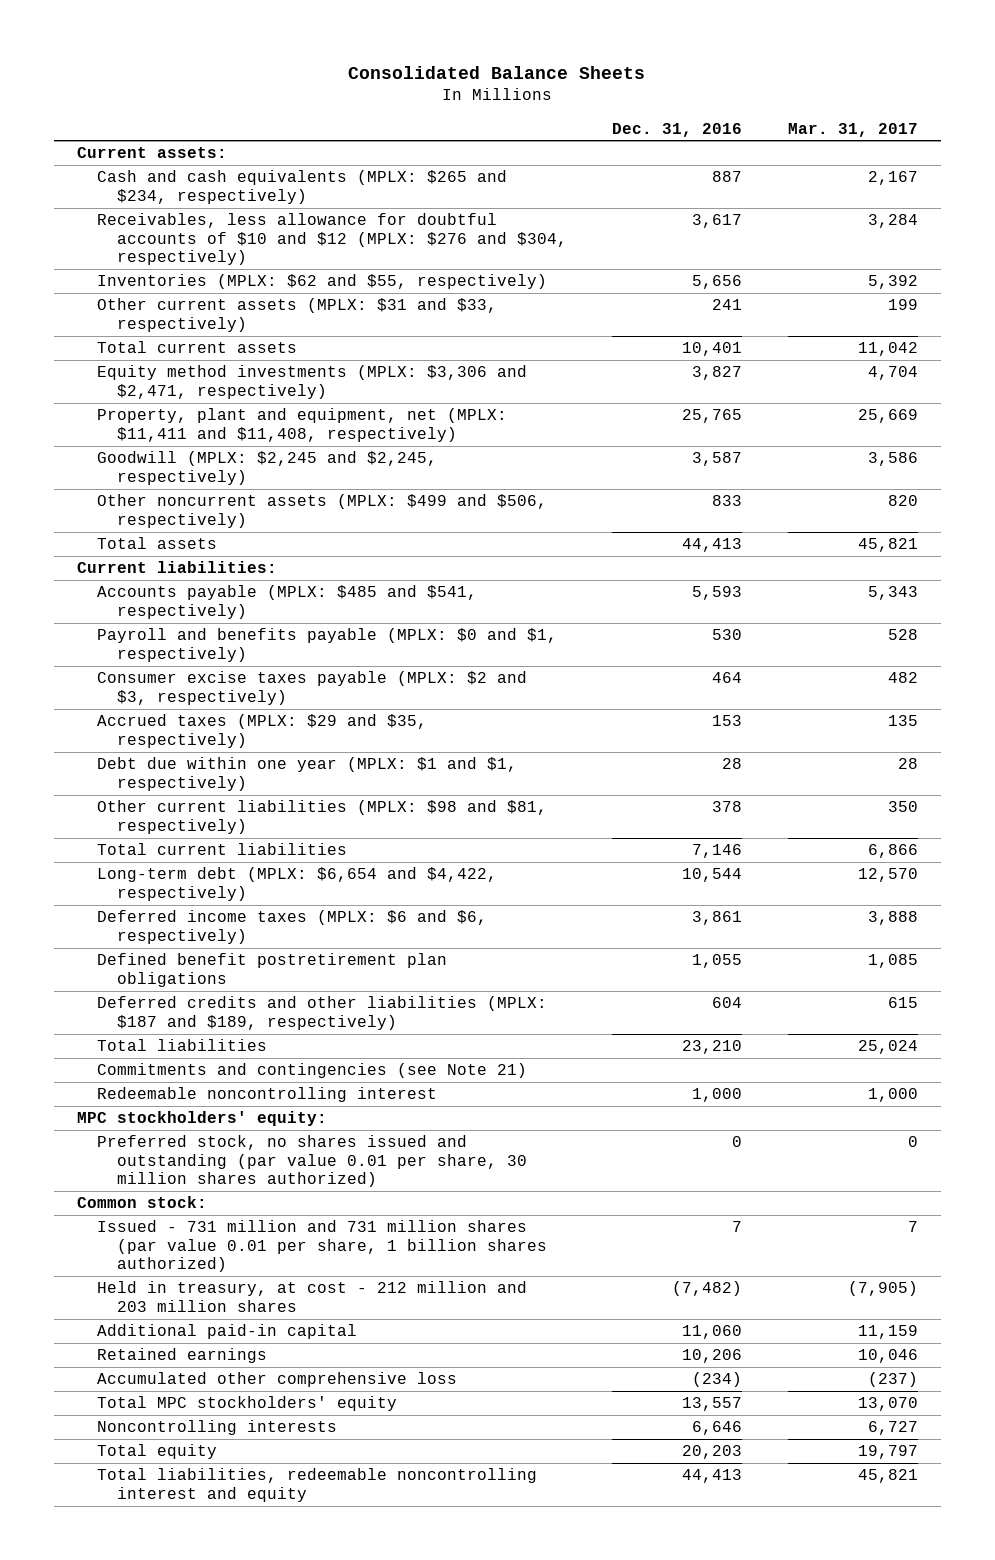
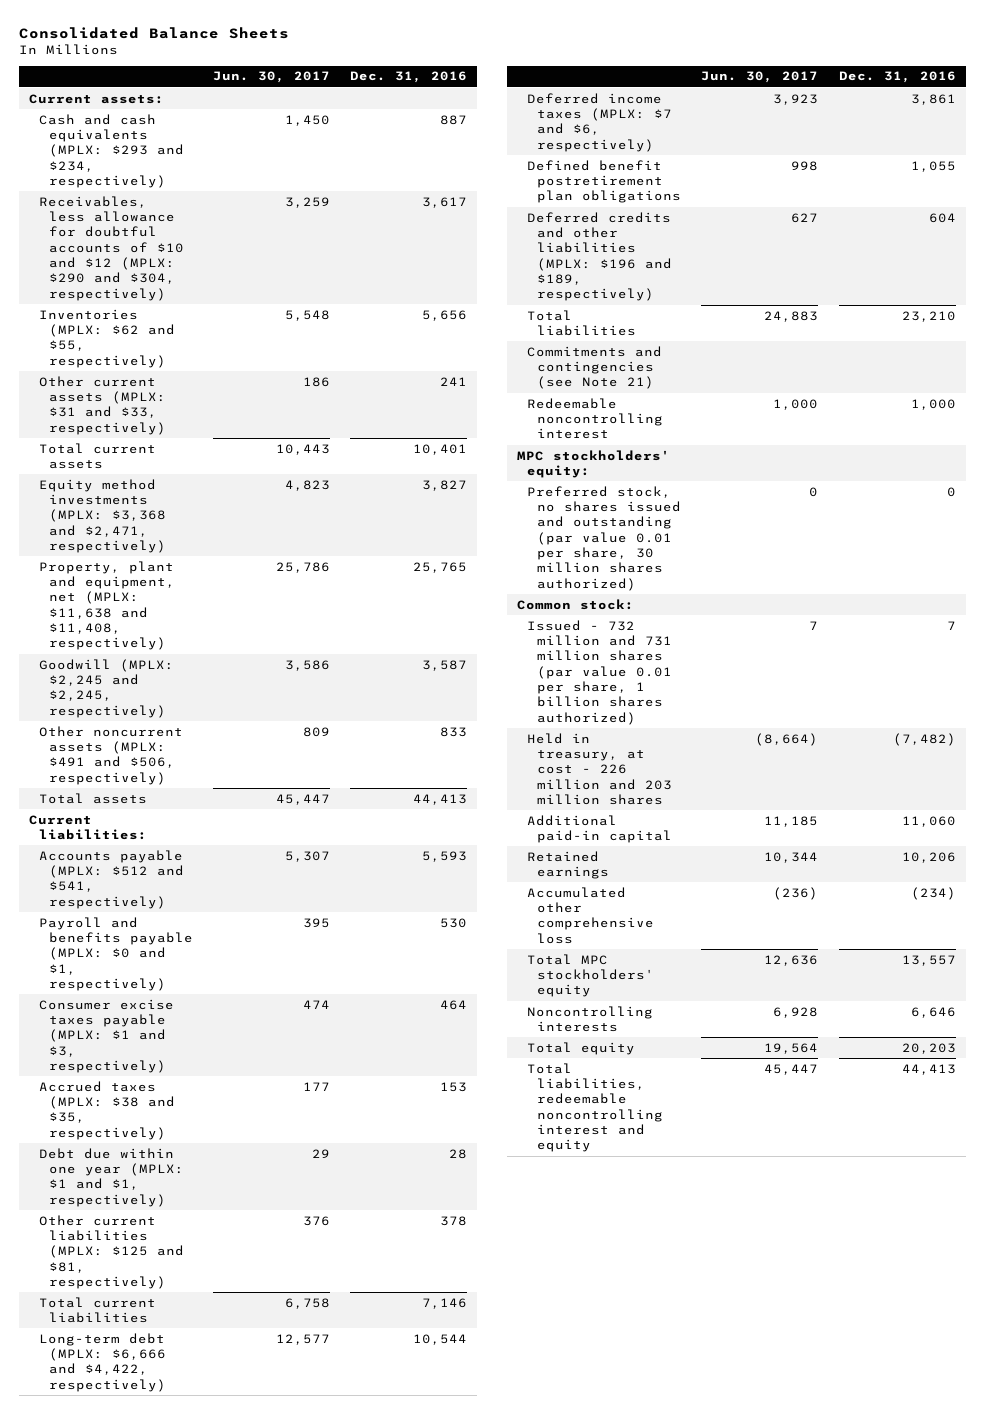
[787,122,918,137] Mar. 31, 2017 -> none
none -> [213,71,331,84] Jun. 30, 2017
[97,170,508,204] Cash and cash equivalents (MPLX: $265 and $234, respectively) -> [39,113,184,188] Cash and cash equivalents (MPLX: $293 and $234, respectively)
[97,213,567,266] Receivables, less allowance for doubtful accounts of $10 and $12 (MPLX: $276 and $304, respectively) -> [39,195,184,301] Receivables, less allowance for doubtful accounts of $10 and $12 (MPLX: $290 and $304, respectively)
[97,365,528,399] Equity method investments (MPLX: $3,306 and $2,471, respectively) -> [39,478,166,553] Equity method investments (MPLX: $3,368 and $2,471, respectively)
[97,408,508,442] Property, plant and equipment, net (MPLX: $11,411 and $11,408, respectively) -> [39,560,175,651] Property, plant and equipment, net (MPLX: $11,638 and $11,408, respectively)
[97,494,548,528] Other noncurrent assets (MPLX: $499 and $506, respectively) -> [39,725,184,785] Other noncurrent assets (MPLX: $491 and $506, respectively)
[97,585,478,619] Accounts payable (MPLX: $485 and $541, respectively) -> [39,849,184,909] Accounts payable (MPLX: $512 and $541, respectively)
[97,671,528,705] Consumer excise taxes payable (MPLX: $2 and $3, respectively) -> [39,998,175,1073] Consumer excise taxes payable (MPLX: $1 and $3, respectively)
[97,714,428,748] Accrued taxes (MPLX: $29 and $35, respectively) -> [39,1080,175,1140] Accrued taxes (MPLX: $38 and $35, respectively)
[97,800,548,834] Other current liabilities (MPLX: $98 and $81, respectively) -> [39,1214,184,1289] Other current liabilities (MPLX: $125 and $81, respectively)
[97,867,498,901] Long-term debt (MPLX: $6,654 and $4,422, respectively) -> [39,1332,166,1392] Long-term debt (MPLX: $6,666 and $4,422, respectively)
[97,910,488,944] Deferred income taxes (MPLX: $6 and $6, respectively) -> [527,92,673,152] Deferred income taxes (MPLX: $7 and $6, respectively)
[97,996,548,1030] Deferred credits and other liabilities (MPLX: $187 and $189, respectively) -> [527,211,673,302] Deferred credits and other liabilities (MPLX: $196 and $189, respectively)
[97,1220,547,1273] Issued - 731 million and 731 million shares (par value 0.01 per share, 1 billion shares authorized) -> [527,619,673,725] Issued - 732 million and 731 million shares (par value 0.01 per share, 1 billion shares authorized)
[97,1281,528,1312] Held in treasury, at cost - 212 million and 203 million shares -> [527,732,673,805] Held in treasury, at cost - 226 million and 203 million shares

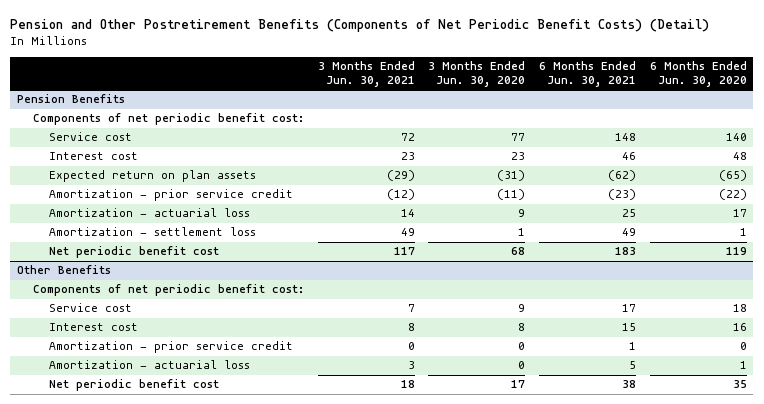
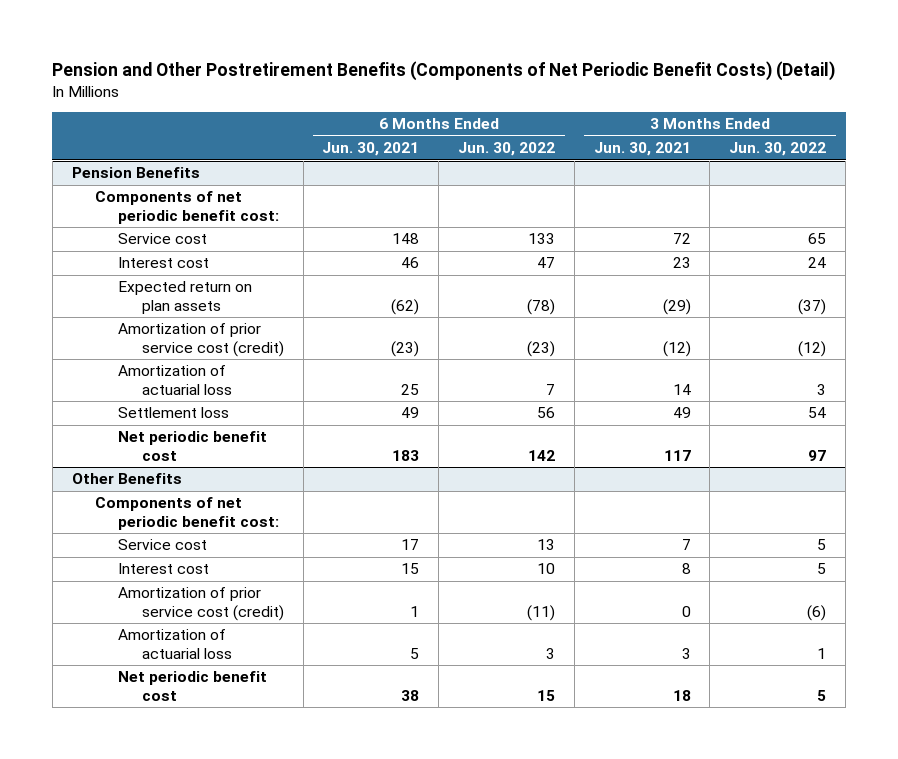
[428,61,526,88] 3 Months Ended Jun. 30, 2020 -> none
[649,61,747,88] 6 Months Ended Jun. 30, 2020 -> none
none -> [458,142,556,157] Jun. 30, 2022
none -> [729,142,827,157] Jun. 30, 2022
[49,189,294,202] Amortization - prior service credit -> [118,323,284,357] Amortization of prior service cost (credit)
[49,208,251,218] Amortization - actuarial loss -> [118,365,232,395] Amortization of actuarial loss
[49,227,257,237] Amortization - settlement loss -> [118,407,230,419] Settlement loss
[49,341,294,354] Amortization - prior service credit -> [118,587,284,621] Amortization of prior service cost (credit)
[49,360,251,370] Amortization - actuarial loss -> [118,629,232,659] Amortization of actuarial loss

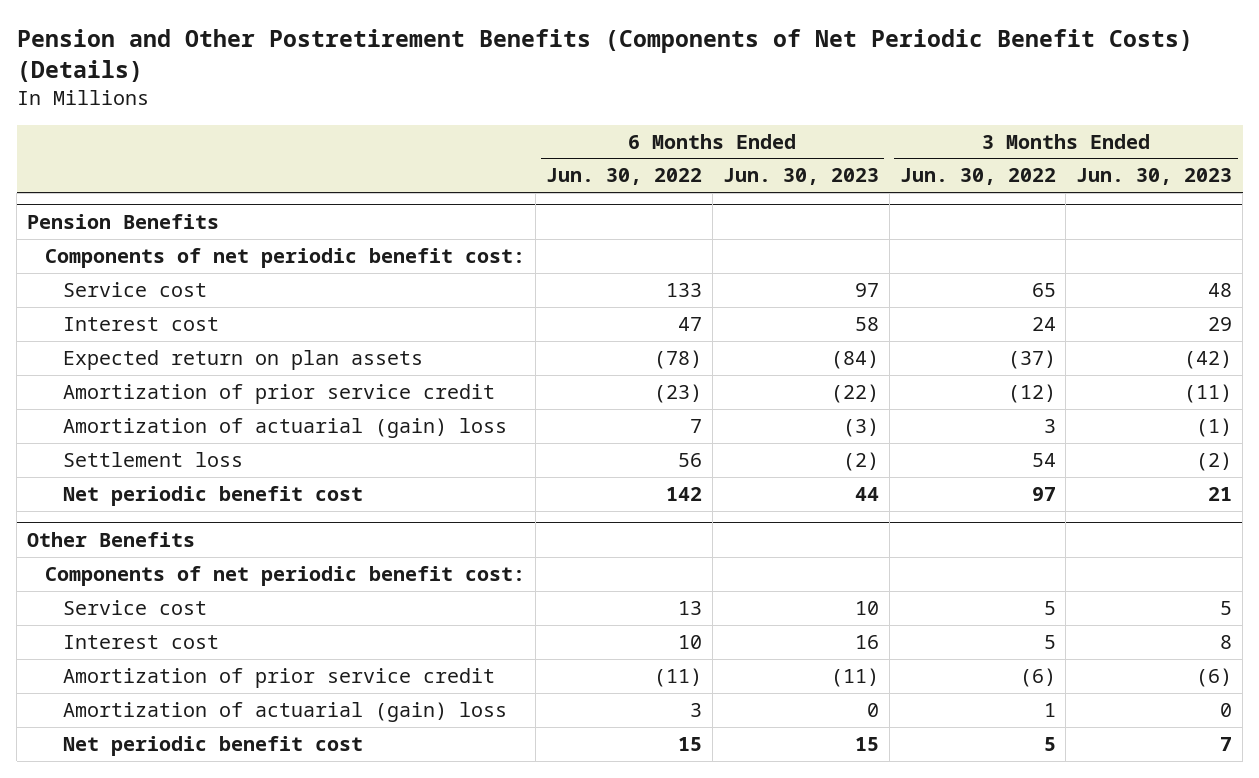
[52,60,836,81] Pension and Other Postretirement Benefits (Components of Net Periodic Benefit Costs) (Detail) -> [16,29,1193,83] Pension and Other Postretirement Benefits (Components of Net Periodic Benefit Costs) (Details)
[322,142,420,157] Jun. 30, 2021 -> none
[593,142,691,157] Jun. 30, 2021 -> none
none -> [722,168,879,186] Jun. 30, 2023
none -> [1076,168,1233,186] Jun. 30, 2023
[118,323,284,357] Amortization of prior service cost (credit) -> [62,384,495,405] Amortization of prior service credit
[118,365,232,395] Amortization of actuarial loss -> [62,418,507,439] Amortization of actuarial (gain) loss
[118,587,284,621] Amortization of prior service cost (credit) -> [62,668,495,689] Amortization of prior service credit
[118,629,232,659] Amortization of actuarial loss -> [62,702,507,723] Amortization of actuarial (gain) loss

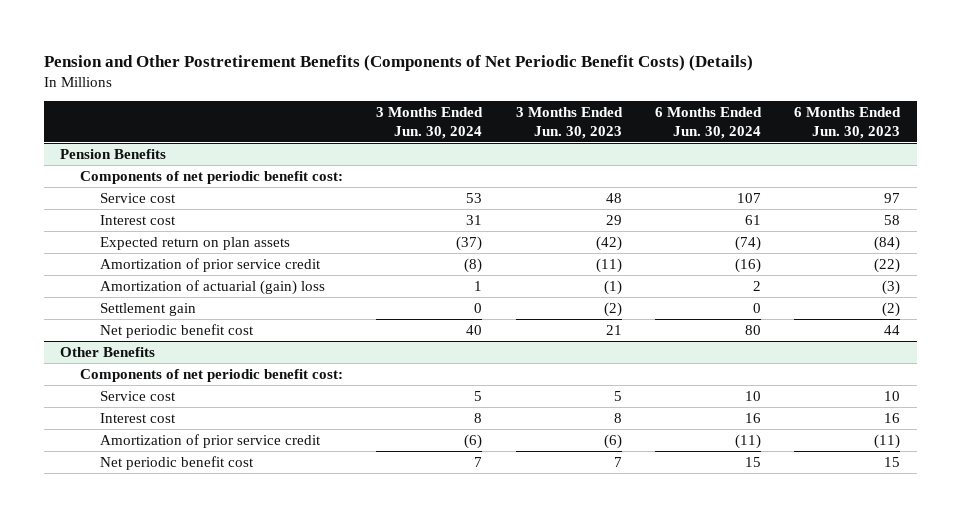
[545,168,702,186] Jun. 30, 2022 -> none
[899,168,1056,186] Jun. 30, 2022 -> none
none -> [376,107,484,139] 3 Months Ended Jun. 30, 2024
none -> [654,107,762,139] 6 Months Ended Jun. 30, 2024
[62,452,243,468] Settlement loss -> [100,302,197,316] Settlement gain
[62,702,507,723] Amortization of actuarial (gain) loss -> none

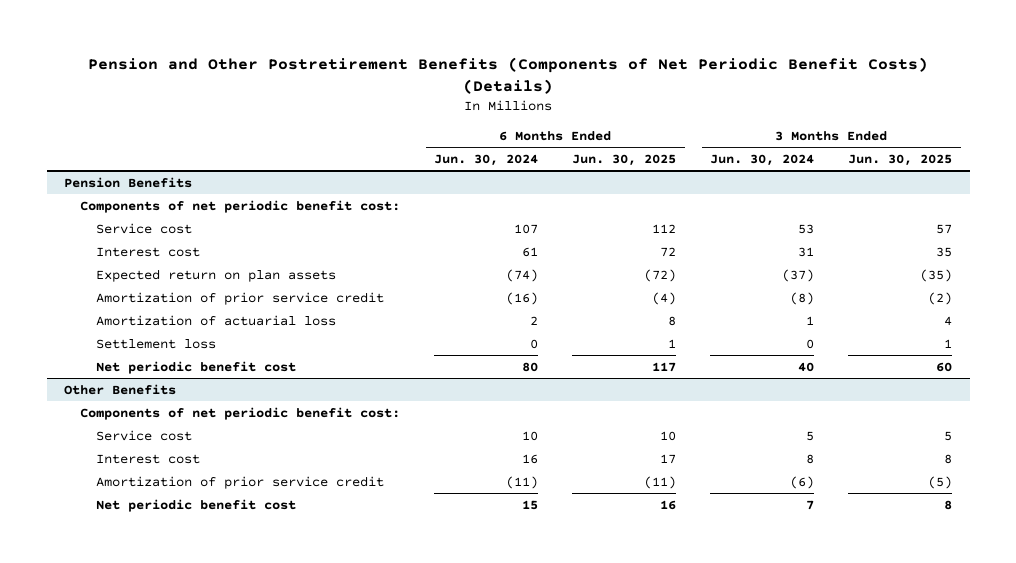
[515,107,623,139] 3 Months Ended Jun. 30, 2023 -> none
[794,107,902,139] 6 Months Ended Jun. 30, 2023 -> none
none -> [572,153,677,166] Jun. 30, 2025
none -> [848,153,953,166] Jun. 30, 2025
[100,279,326,295] Amortization of actuarial (gain) loss -> [96,314,337,326] Amortization of actuarial loss
[100,302,197,316] Settlement gain -> [96,338,217,349] Settlement loss

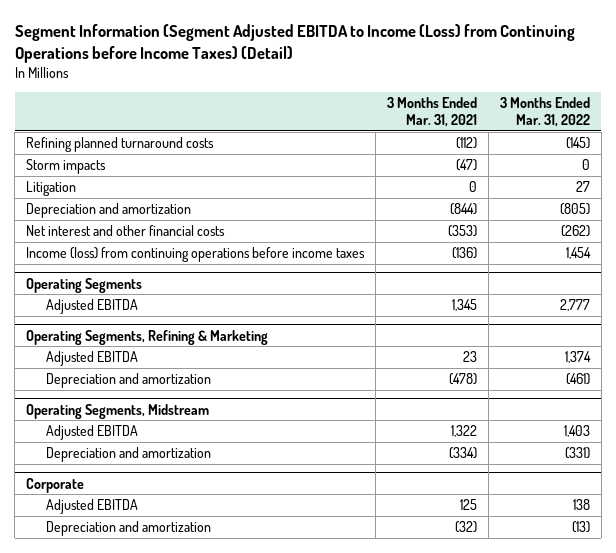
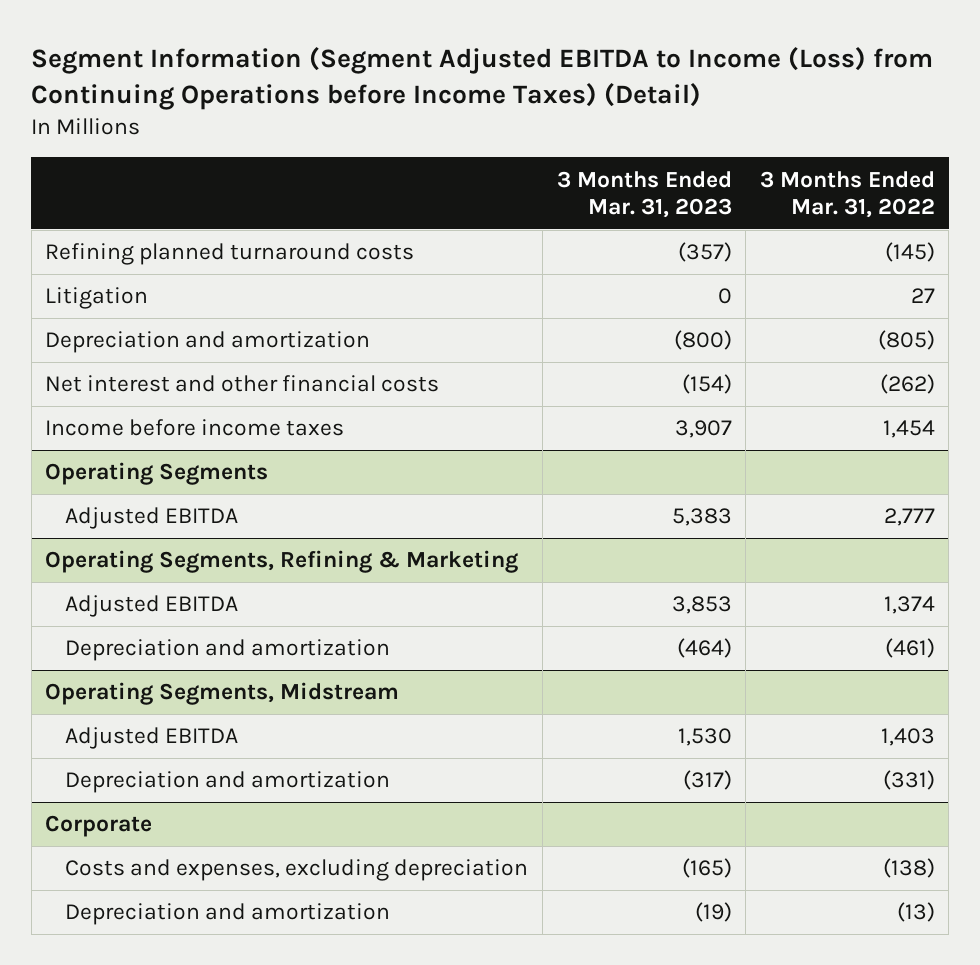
[387,96,478,128] 3 Months Ended Mar. 31, 2021 -> none
none -> [556,170,732,219] 3 Months Ended Mar. 31, 2023
[26,159,107,175] Storm impacts -> none
[26,247,366,263] Income (loss) from continuing operations before income taxes -> [45,419,345,437] Income before income taxes
[45,499,138,515] Adjusted EBITDA -> none
none -> [65,859,529,882] Costs and expenses, excluding depreciation

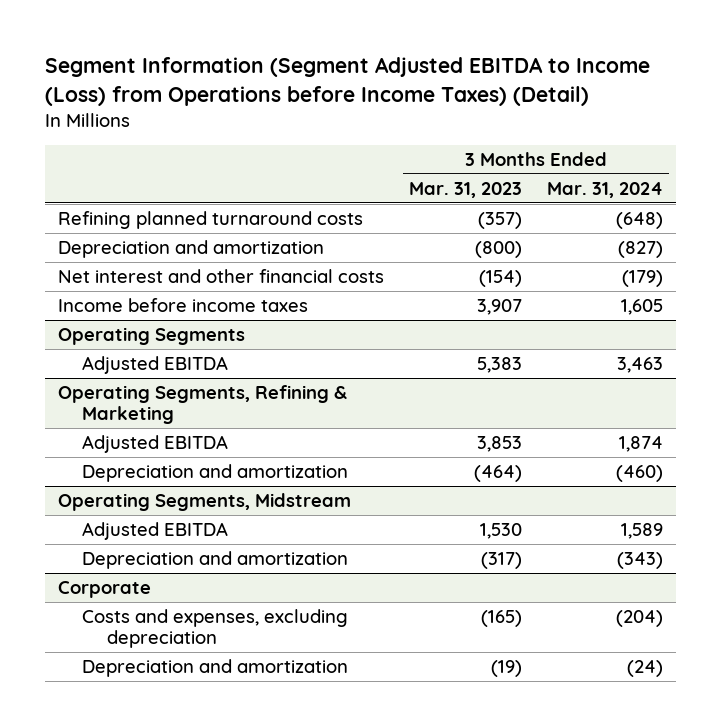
[31,46,934,110] Segment Information (Segment Adjusted EBITDA to Income (Loss) from Continuing Operations before Income Taxes) (Detail) -> [45,57,651,106] Segment Information (Segment Adjusted EBITDA to Income (Loss) from Operations before Income Taxes) (Detail)
[759,170,935,219] 3 Months Ended Mar. 31, 2022 -> none
none -> [547,181,664,198] Mar. 31, 2024
[45,287,149,310] Litigation -> none

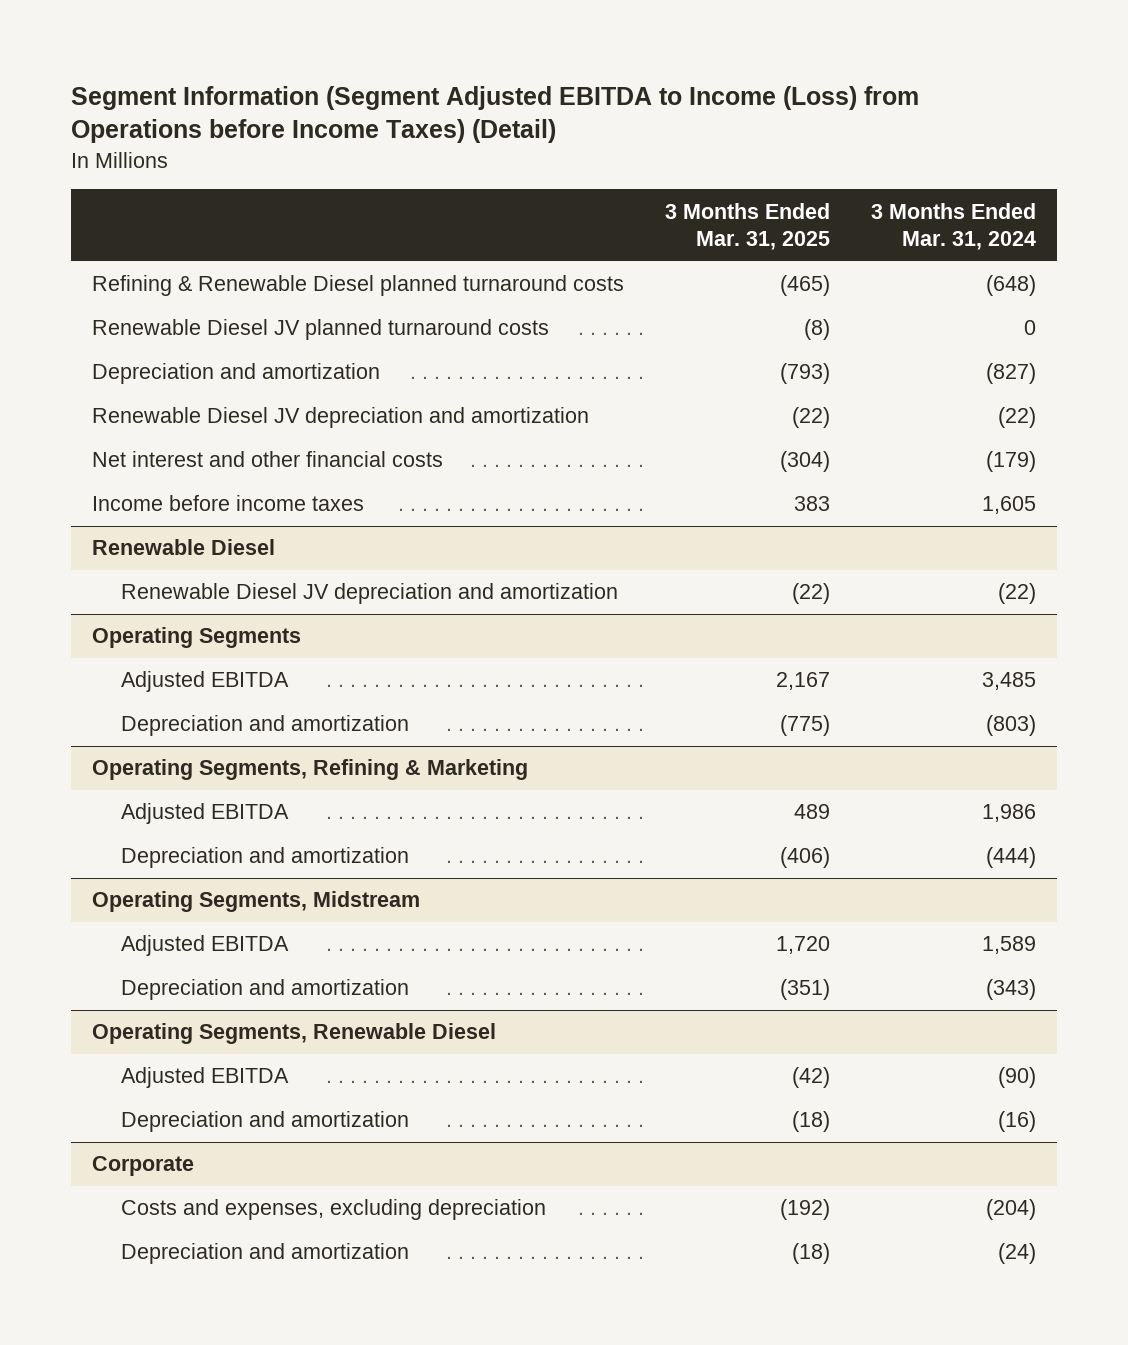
[408,181,522,198] Mar. 31, 2023 -> none
none -> [664,202,830,251] 3 Months Ended Mar. 31, 2025
[57,210,363,229] Refining planned turnaround costs -> [91,275,624,297] Refining & Renewable Diesel planned turnaround costs
none -> [91,319,549,341] Renewable Diesel JV planned turnaround costs
none -> [91,407,589,429] Renewable Diesel JV depreciation and amortization
none -> [91,539,275,556] Renewable Diesel
none -> [121,583,619,605] Renewable Diesel JV depreciation and amortization
[617,356,664,373] 3,463 -> [982,672,1037,691] 3,485
none -> [121,715,410,737] Depreciation and amortization
[619,435,664,452] 1,874 -> [982,804,1037,823] 1,986
[616,464,664,482] (460) -> [986,847,1037,869] (444)
none -> [91,1023,496,1045] Operating Segments, Renewable Diesel
none -> [121,1067,290,1089] Adjusted EBITDA
none -> [121,1111,410,1133] Depreciation and amortization

